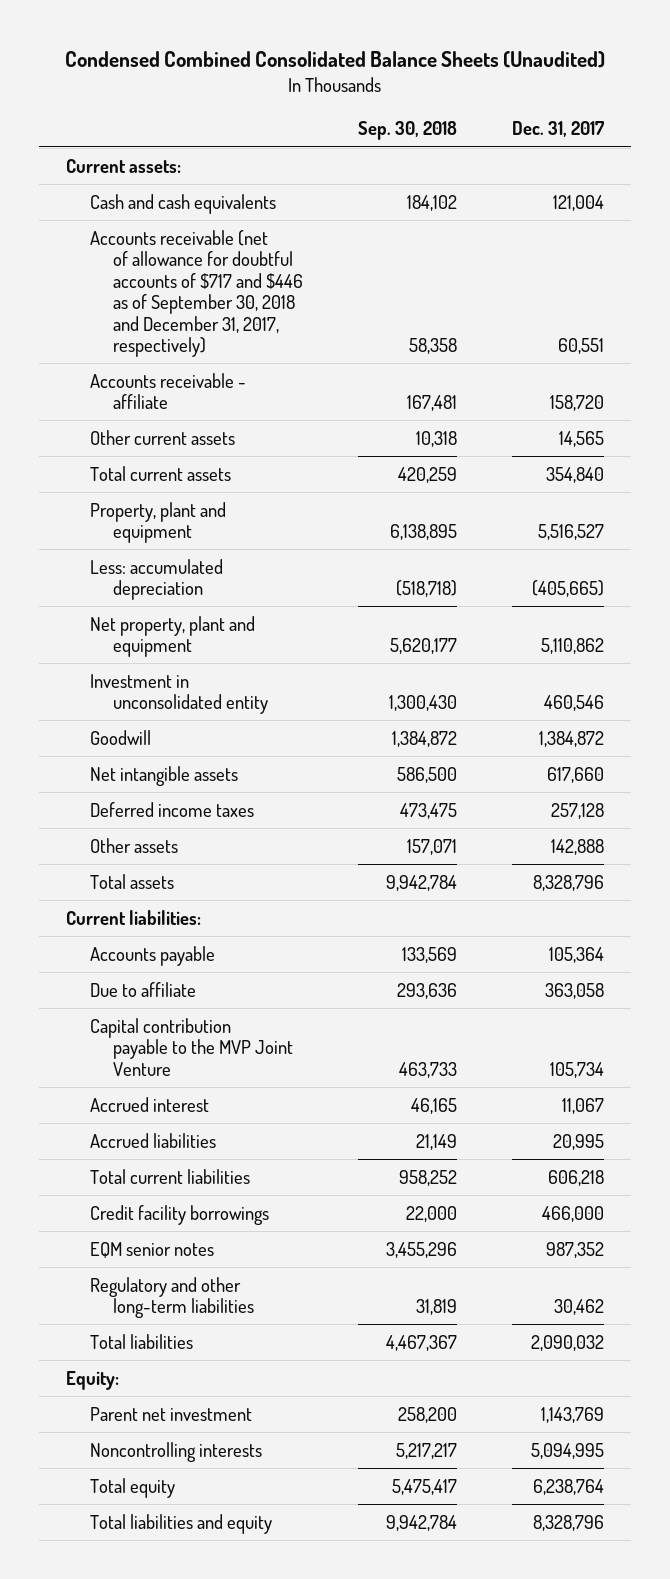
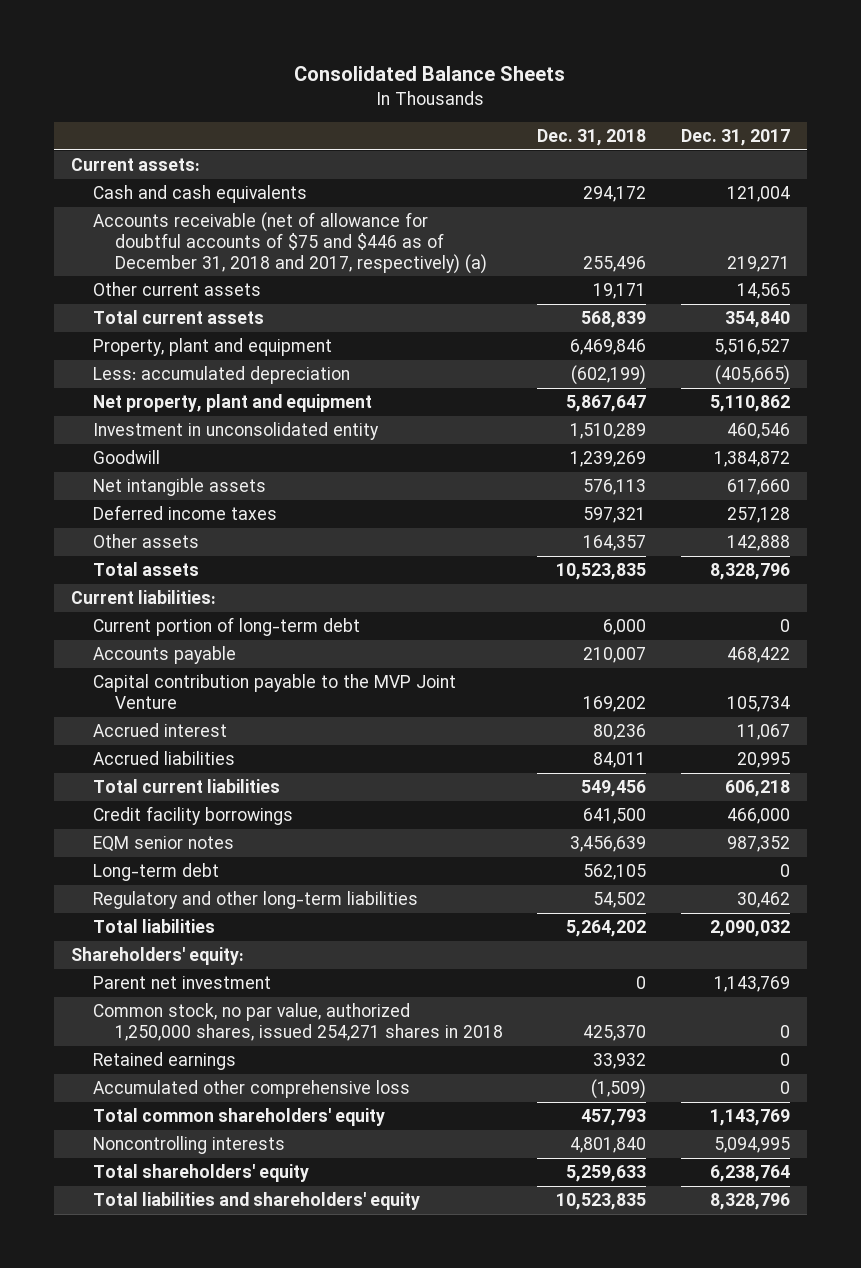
[64,51,605,69] Condensed Combined Consolidated Balance Sheets (Unaudited) -> [294,66,566,82] Consolidated Balance Sheets
[357,121,457,141] Sep. 30, 2018 -> none
none -> [537,129,647,147] Dec. 31, 2018
[89,372,246,410] Accounts receivable - affiliate -> none
[89,229,304,358] Accounts receivable (net of allowance for doubtful accounts of $717 and $446 as of September 30, 2018 and December 31, 2017, respectively) -> [93,212,488,274] Accounts receivable (net of allowance for doubtful accounts of $75 and $446 as of December 31, 2018 and 2017, respectively) (a)
[557,338,604,355] 60,551 -> [726,255,790,272] 219,271
[89,981,196,997] Due to affiliate -> none
none -> [93,617,361,637] Current portion of long-term debt
[548,946,604,963] 105,364 -> [726,647,790,664] 468,422
none -> [93,863,220,882] Long-term debt
[66,1370,120,1390] Equity: -> [71,947,245,966] Shareholders' equity:
none -> [93,1003,504,1041] Common stock, no par value, authorized 1,250,000 shares, issued 254,271 shares in 2018
none -> [93,1052,237,1071] Retained earnings
none -> [93,1080,411,1099] Accumulated other comprehensive loss
none -> [93,1108,386,1127] Total common shareholders' equity
[89,1477,175,1498] Total equity -> [93,1164,310,1183] Total shareholders' equity
[89,1513,272,1534] Total liabilities and equity -> [93,1192,421,1211] Total liabilities and shareholders' equity

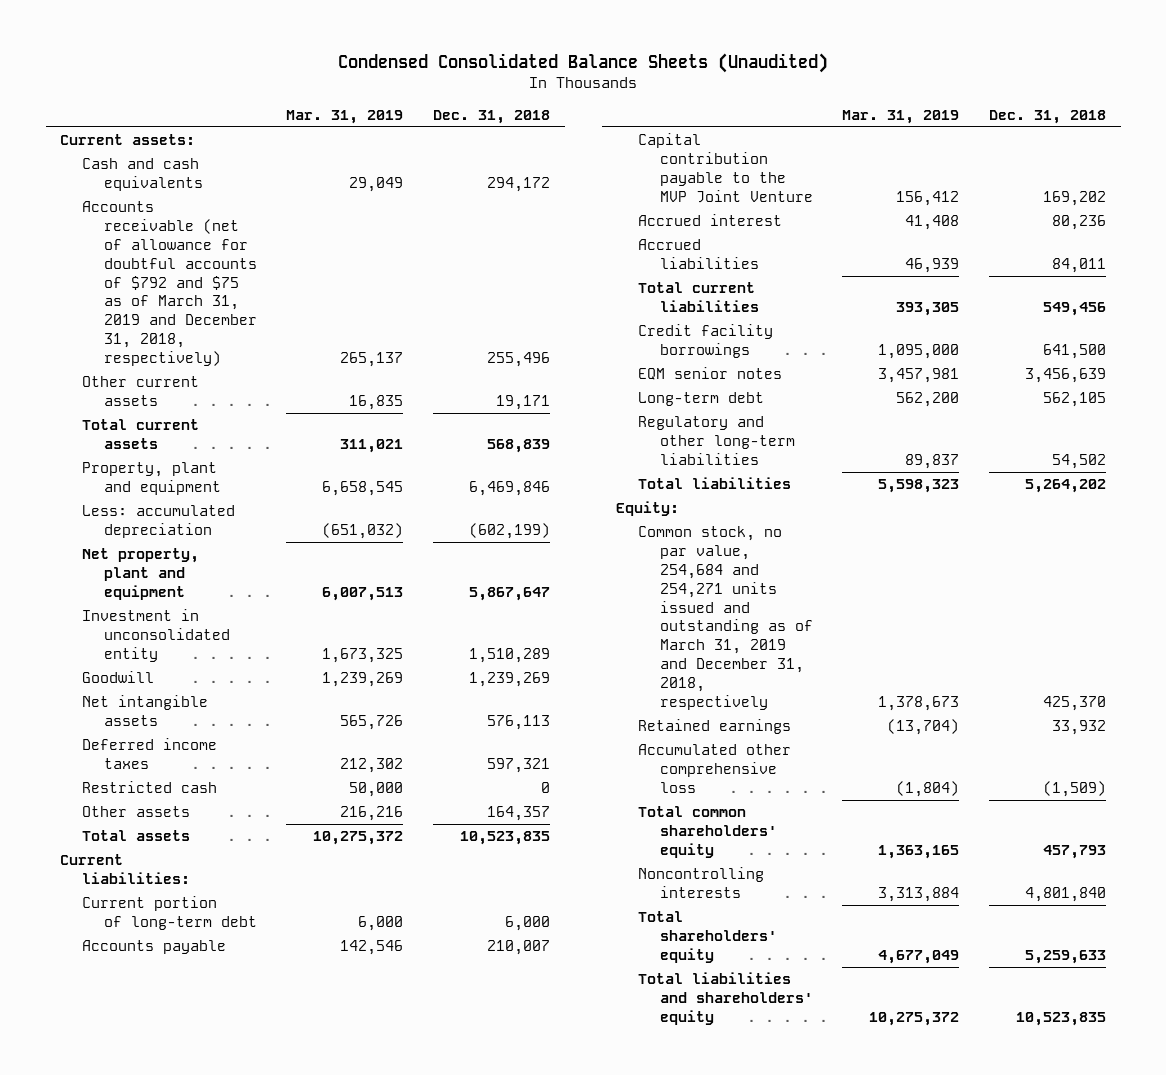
[294,66,566,82] Consolidated Balance Sheets -> [338,53,829,74] Condensed Consolidated Balance Sheets (Unaudited)
[680,129,790,147] Dec. 31, 2017 -> none
none -> [286,109,404,124] Mar. 31, 2019
[93,212,488,274] Accounts receivable (net of allowance for doubtful accounts of $75 and $446 as of December 31, 2018 and 2017, respectively) (a) -> [82,201,257,367] Accounts receivable (net of allowance for doubtful accounts of $792 and $75 as of March 31, 2019 and December 31, 2018, respectively)
none -> [82,781,218,794] Restricted cash
[93,976,272,990] Parent net investment -> none
[71,947,245,966] Shareholders' equity: -> [616,501,680,517] Equity:
[93,1003,504,1041] Common stock, no par value, authorized 1,250,000 shares, issued 254,271 shares in 2018 -> [638,526,813,710] Common stock, no par value, 254,684 and 254,271 units issued and outstanding as of March 31, 2019 and December 31, 2018, respectively

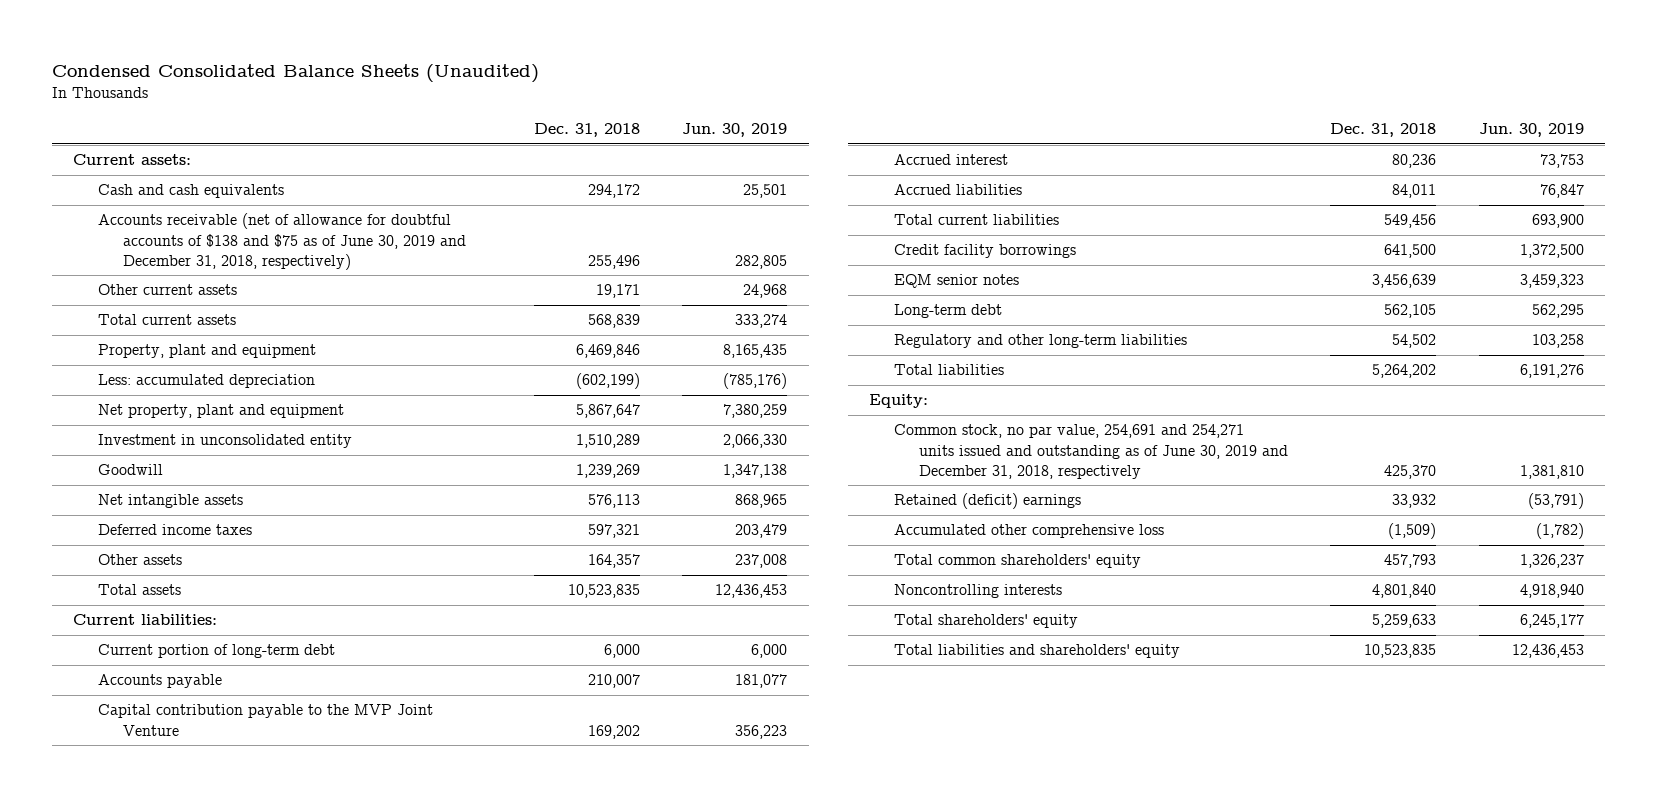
[286,109,404,124] Mar. 31, 2019 -> none
none -> [682,123,788,138] Jun. 30, 2019
[82,201,257,367] Accounts receivable (net of allowance for doubtful accounts of $792 and $75 as of March 31, 2019 and December 31, 2018, respectively) -> [97,213,466,270] Accounts receivable (net of allowance for doubtful accounts of $138 and $75 as of June 30, 2019 and December 31, 2018, respectively)
[82,781,218,794] Restricted cash -> none
[638,526,813,710] Common stock, no par value, 254,684 and 254,271 units issued and outstanding as of March 31, 2019 and December 31, 2018, respectively -> [894,424,1288,479] Common stock, no par value, 254,691 and 254,271 units issued and outstanding as of June 30, 2019 and December 31, 2018, respectively
[638,719,792,735] Retained earnings -> [894,493,1082,510] Retained (deficit) earnings

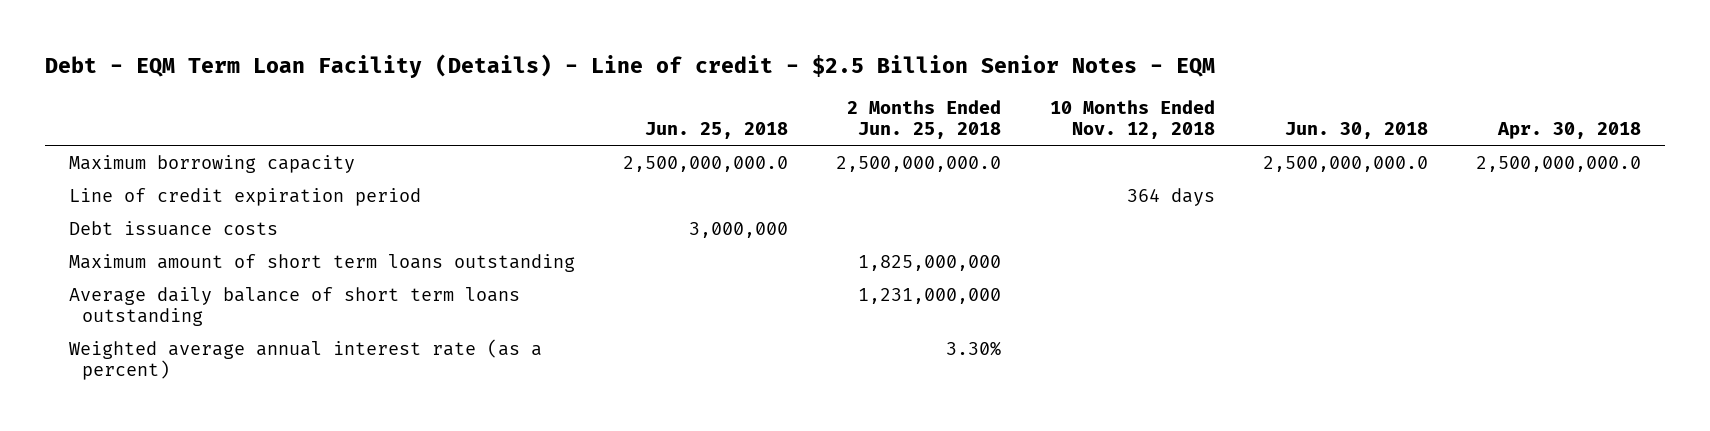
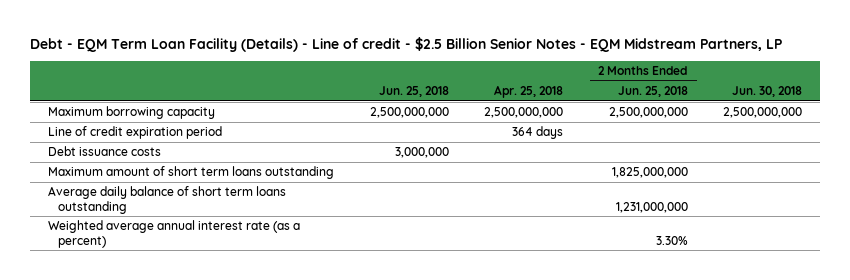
[45,54,1216,79] Debt - EQM Term Loan Facility (Details) - Line of credit - $2.5 Billion Senior Notes - EQM -> [30,36,783,52] Debt - EQM Term Loan Facility (Details) - Line of credit - $2.5 Billion Senior Notes - EQM Midstream Partners, LP
[1049,100,1215,140] 10 Months Ended Nov. 12, 2018 -> none
[1496,122,1641,140] Apr. 30, 2018 -> none
none -> [494,85,564,99] Apr. 25, 2018
[623,155,789,172] 2,500,000,000.0 -> [369,107,449,119] 2,500,000,000
[836,155,1002,172] 2,500,000,000.0 -> [608,107,688,119] 2,500,000,000
[1262,155,1428,172] 2,500,000,000.0 -> [723,107,803,119] 2,500,000,000

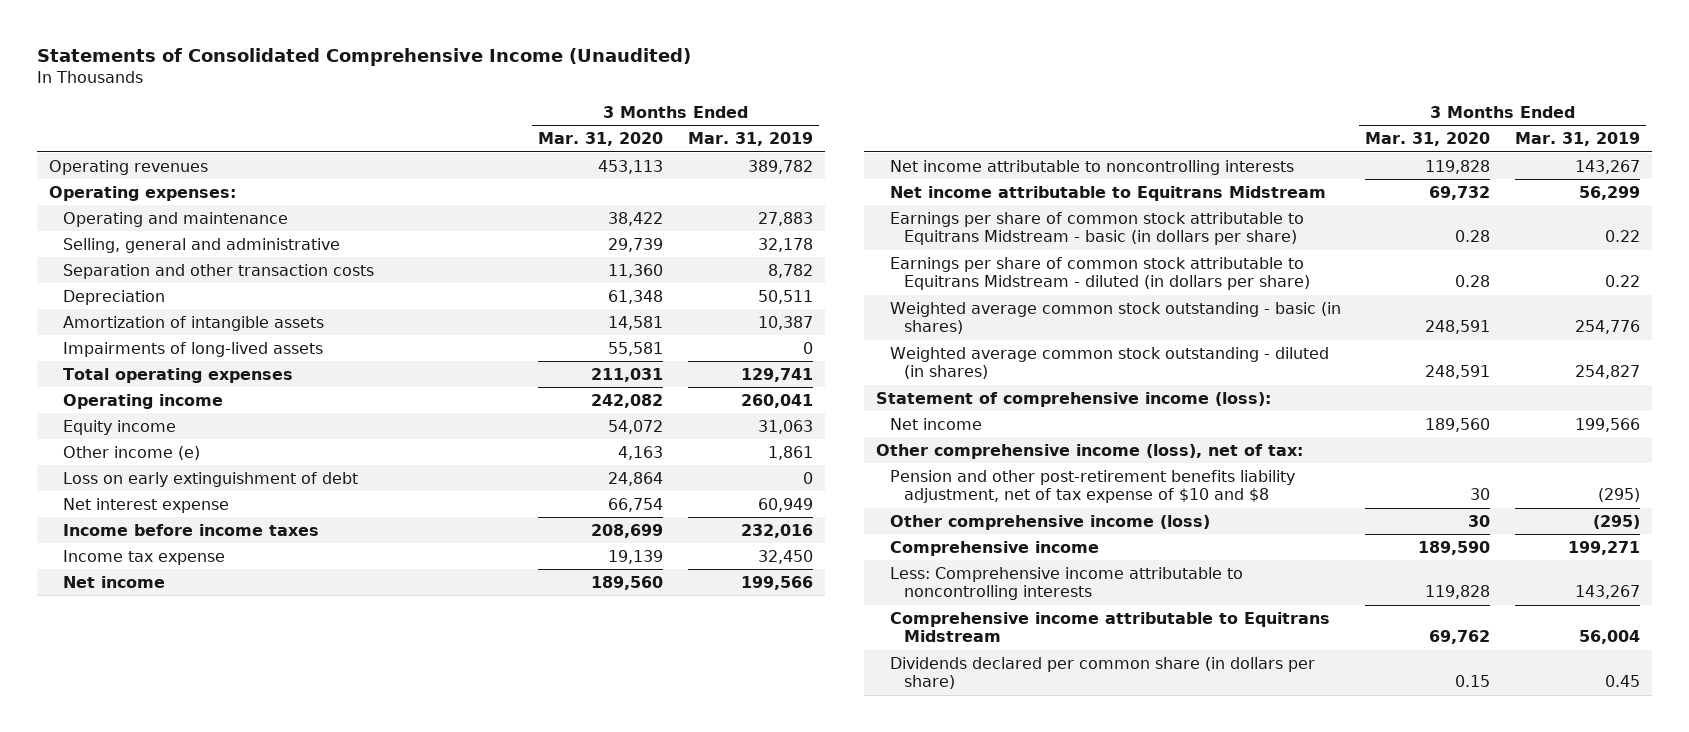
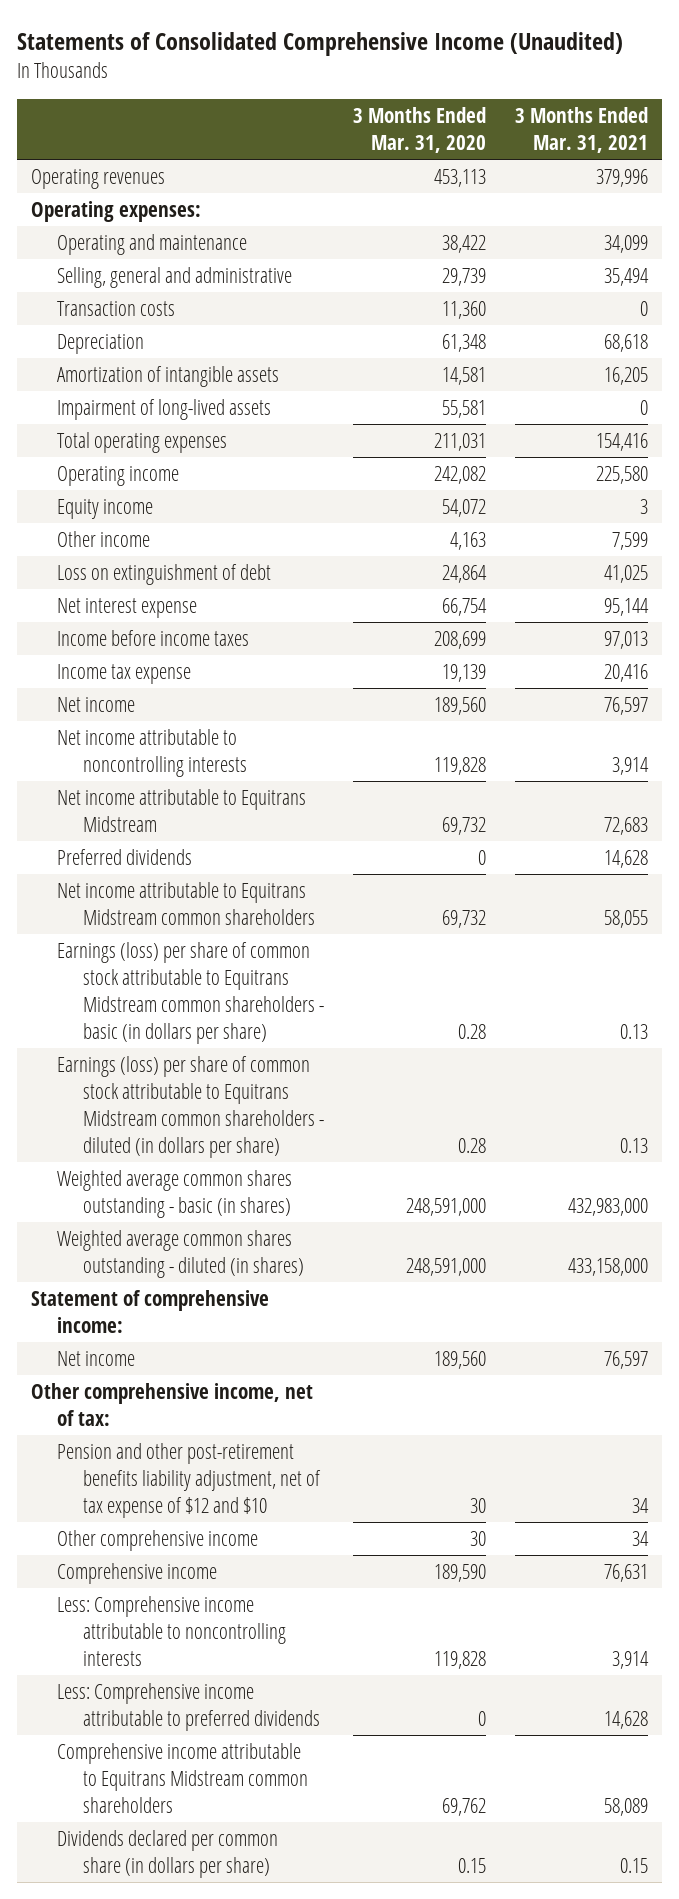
[687,132,813,147] Mar. 31, 2019 -> none
none -> [514,107,648,154] 3 Months Ended Mar. 31, 2021
[63,263,375,279] Separation and other transaction costs -> [57,301,176,317] Transaction costs
[63,341,324,357] Impairments of long-lived assets -> [57,399,272,421] Impairment of long-lived assets
[63,445,201,460] Other income (e) -> [57,531,151,548] Other income
[63,471,359,487] Loss on early extinguishment of debt -> [57,564,272,586] Loss on extinguishment of debt
none -> [57,849,193,866] Preferred dividends
none -> [57,882,315,926] Net income attributable to Equitrans Midstream common shareholders
[890,211,1305,246] Earnings per share of common stock attributable to Equitrans Midstream - basic (in dollars per share) -> [57,942,324,1045] Earnings (loss) per share of common stock attributable to Equitrans Midstream common shareholders - basic (in dollars per share)
[890,256,1311,291] Earnings per share of common stock attributable to Equitrans Midstream - diluted (in dollars per share) -> [57,1056,324,1159] Earnings (loss) per share of common stock attributable to Equitrans Midstream common shareholders - diluted (in dollars per share)
[890,301,1342,335] Weighted average common stock outstanding - basic (in shares) -> [57,1170,293,1219] Weighted average common shares outstanding - basic (in shares)
[1425,320,1491,335] 248,591 -> [405,1198,486,1217] 248,591,000
[890,346,1330,380] Weighted average common stock outstanding - diluted (in shares) -> [57,1230,304,1279] Weighted average common shares outstanding - diluted (in shares)
[1425,365,1491,380] 248,591 -> [405,1258,486,1277] 248,591,000
[876,391,1272,407] Statement of comprehensive income (loss): -> [31,1290,270,1334] Statement of comprehensive income:
[876,443,1304,459] Other comprehensive income (loss), net of tax: -> [31,1383,314,1427] Other comprehensive income, net of tax:
[890,469,1296,504] Pension and other post-retirement benefits liability adjustment, net of tax expense of $10 and $8 -> [57,1443,321,1519] Pension and other post-retirement benefits liability adjustment, net of tax expense of $12 and $10
[890,514,1211,530] Other comprehensive income (loss) -> [57,1530,259,1552] Other comprehensive income
none -> [57,1683,320,1732] Less: Comprehensive income attributable to preferred dividends
[890,611,1331,643] Comprehensive income attributable to Equitrans Midstream -> [57,1743,308,1814] Comprehensive income attributable to Equitrans Midstream common shareholders

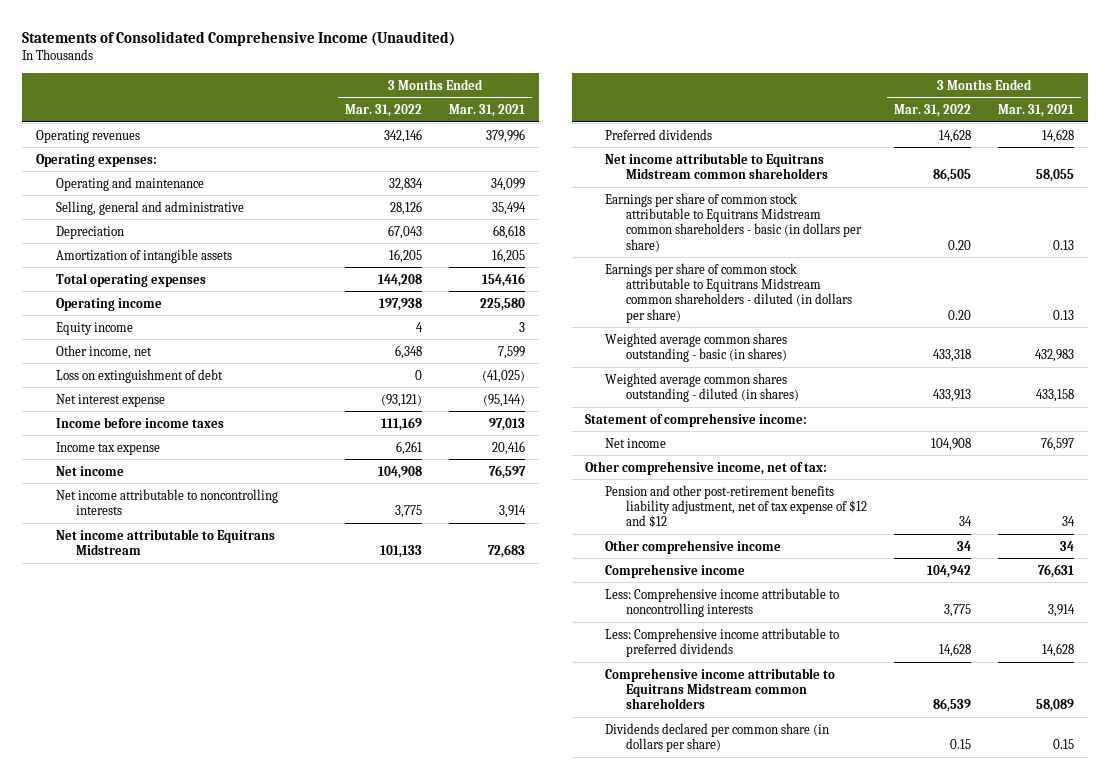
[352,107,486,154] 3 Months Ended Mar. 31, 2020 -> none
none -> [344,103,422,117] Mar. 31, 2022
[57,301,176,317] Transaction costs -> none
[57,399,272,421] Impairment of long-lived assets -> none
[57,531,151,548] Other income -> [56,344,153,359] Other income, net
[603,565,648,584] 41,025 -> [482,369,526,383] (41,025)
[603,598,649,617] 95,144 -> [483,393,526,407] (95,144)
[57,942,324,1045] Earnings (loss) per share of common stock attributable to Equitrans Midstream common shareholders - basic (in dollars per share) -> [605,192,862,252] Earnings per share of common stock attributable to Equitrans Midstream common shareholders - basic (in dollars per share)
[57,1056,324,1159] Earnings (loss) per share of common stock attributable to Equitrans Midstream common shareholders - diluted (in dollars per share) -> [605,262,852,323] Earnings per share of common stock attributable to Equitrans Midstream common shareholders - diluted (in dollars per share)
[567,1198,648,1217] 432,983,000 -> [1035,348,1075,362] 432,983
[567,1258,648,1277] 433,158,000 -> [1036,388,1075,402] 433,158
[57,1443,321,1519] Pension and other post-retirement benefits liability adjustment, net of tax expense of $12 and $10 -> [605,484,867,529] Pension and other post-retirement benefits liability adjustment, net of tax expense of $12 and $12

